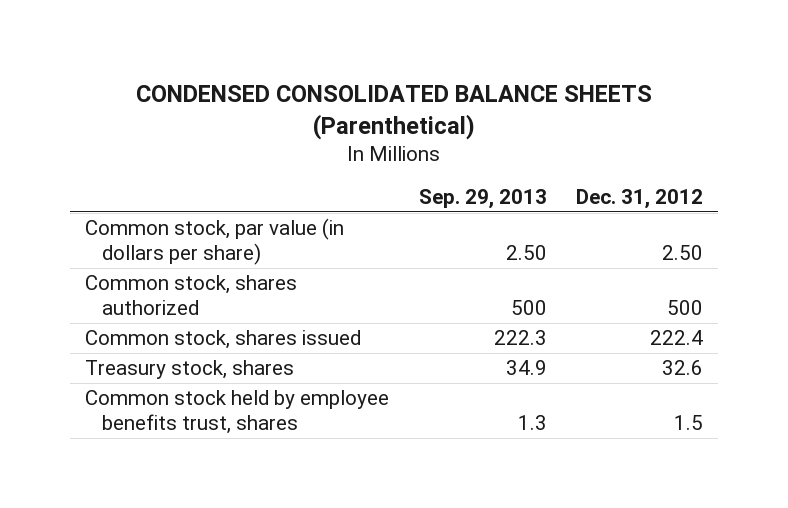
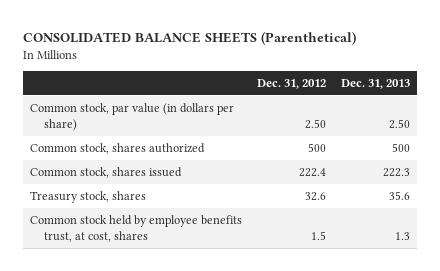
[136,84,653,140] CONDENSED CONSOLIDATED BALANCE SHEETS (Parenthetical) -> [22,30,356,45] CONSOLIDATED BALANCE SHEETS (Parenthetical)
[418,188,547,209] Sep. 29, 2013 -> none
none -> [340,78,410,89] Dec. 31, 2013
[85,390,390,434] Common stock held by employee benefits trust, shares -> [30,214,243,242] Common stock held by employee benefits trust, at cost, shares

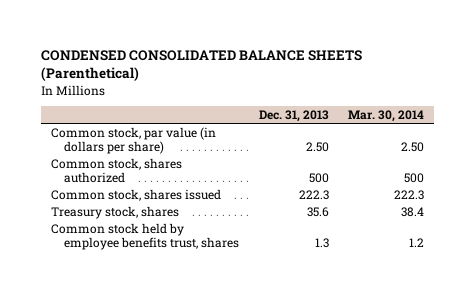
[22,30,356,45] CONSOLIDATED BALANCE SHEETS (Parenthetical) -> [41,49,363,82] CONDENSED CONSOLIDATED BALANCE SHEETS (Parenthetical)
[256,78,326,89] Dec. 31, 2012 -> none
none -> [347,110,424,123] Mar. 30, 2014
[30,214,243,242] Common stock held by employee benefits trust, at cost, shares -> [50,222,240,250] Common stock held by employee benefits trust, shares

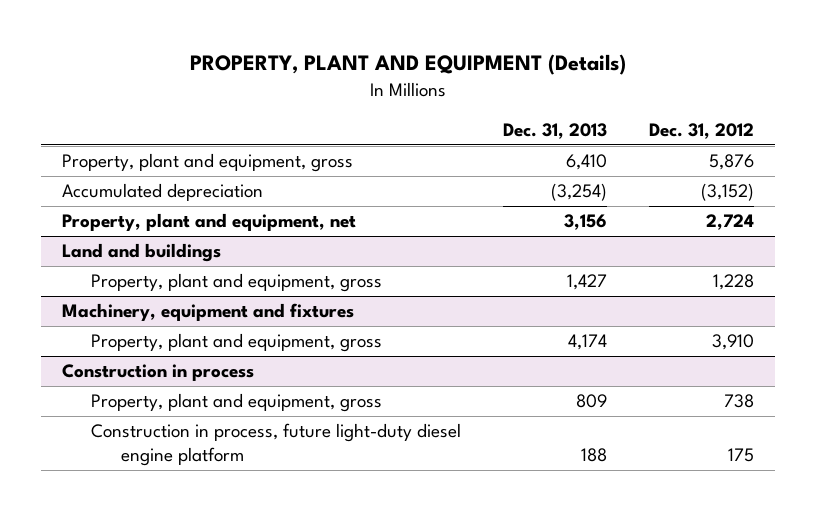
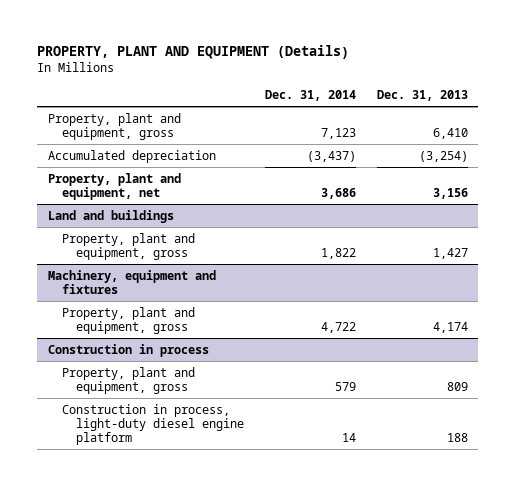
[648,123,754,140] Dec. 31, 2012 -> none
none -> [264,89,356,101] Dec. 31, 2014
[91,423,462,466] Construction in process, future light-duty diesel engine platform -> [61,403,244,446] Construction in process, light-duty diesel engine platform

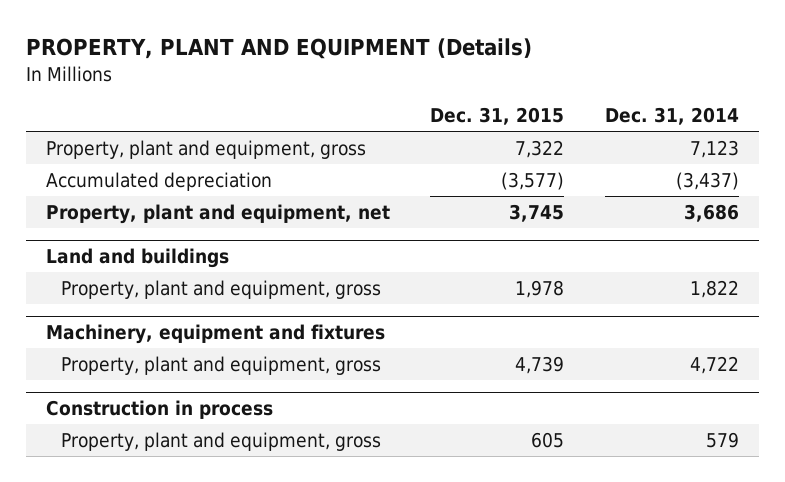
[376,89,468,101] Dec. 31, 2013 -> none
none -> [430,107,565,126] Dec. 31, 2015
[61,403,244,446] Construction in process, light-duty diesel engine platform -> none

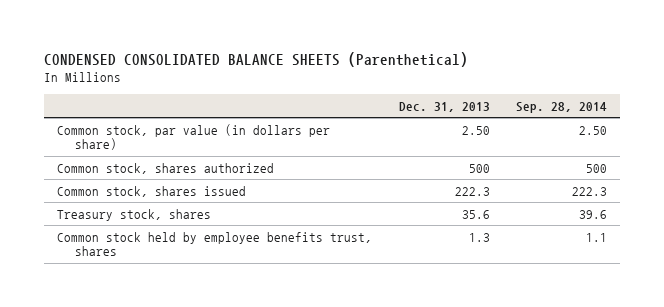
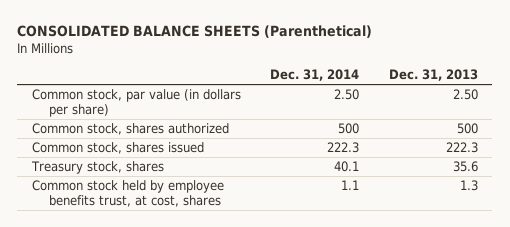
[43,51,468,67] CONDENSED CONSOLIDATED BALANCE SHEETS (Parenthetical) -> [17,25,373,39] CONSOLIDATED BALANCE SHEETS (Parenthetical)
[516,101,608,113] Sep. 28, 2014 -> none
none -> [270,69,360,82] Dec. 31, 2014
[57,231,373,257] Common stock held by employee benefits trust, shares -> [31,179,224,207] Common stock held by employee benefits trust, at cost, shares

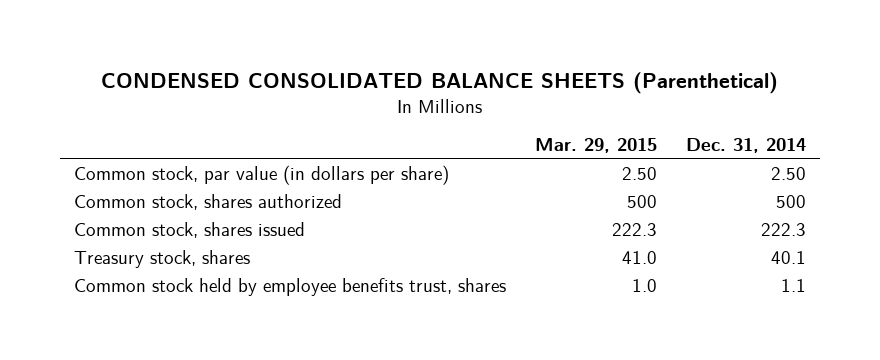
[17,25,373,39] CONSOLIDATED BALANCE SHEETS (Parenthetical) -> [100,72,778,95] CONDENSED CONSOLIDATED BALANCE SHEETS (Parenthetical)
[388,69,478,82] Dec. 31, 2013 -> none
none -> [534,138,657,154] Mar. 29, 2015
[31,179,224,207] Common stock held by employee benefits trust, at cost, shares -> [74,278,507,297] Common stock held by employee benefits trust, shares

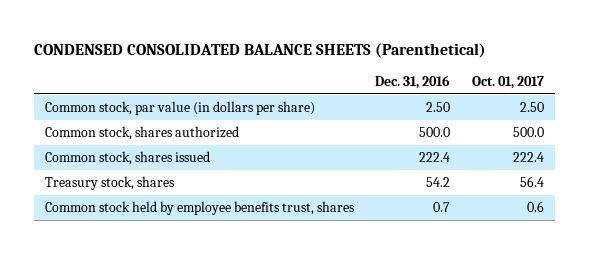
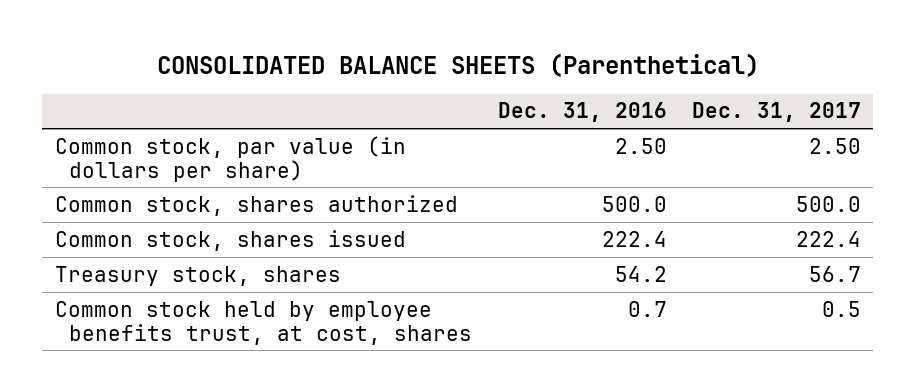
[34,43,487,59] CONDENSED CONSOLIDATED BALANCE SHEETS (Parenthetical) -> [156,52,759,77] CONSOLIDATED BALANCE SHEETS (Parenthetical)
[471,75,544,89] Oct. 01, 2017 -> none
none -> [691,102,861,123] Dec. 31, 2017
[44,201,355,216] Common stock held by employee benefits trust, shares -> [54,300,473,345] Common stock held by employee benefits trust, at cost, shares

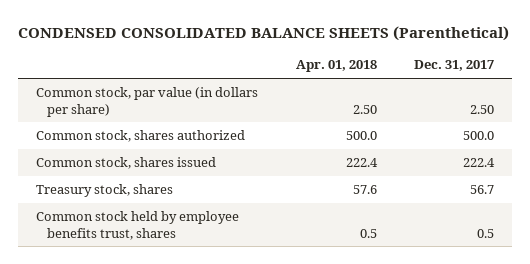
[156,52,759,77] CONSOLIDATED BALANCE SHEETS (Parenthetical) -> [17,26,509,42] CONDENSED CONSOLIDATED BALANCE SHEETS (Parenthetical)
[497,102,667,123] Dec. 31, 2016 -> none
none -> [295,60,377,73] Apr. 01, 2018
[54,300,473,345] Common stock held by employee benefits trust, at cost, shares -> [36,211,240,240] Common stock held by employee benefits trust, shares

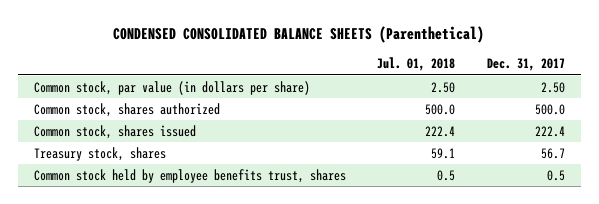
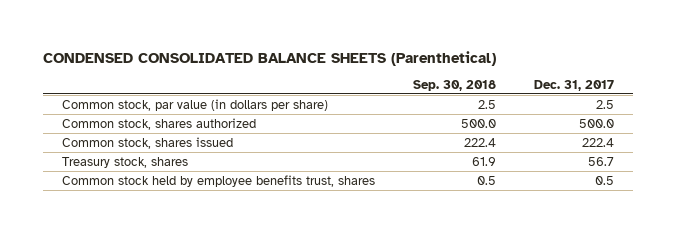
[377,57,456,72] Jul. 01, 2018 -> none
none -> [412,80,496,92] Sep. 30, 2018
[541,81,566,93] 2.50 -> [595,99,614,109] 2.5

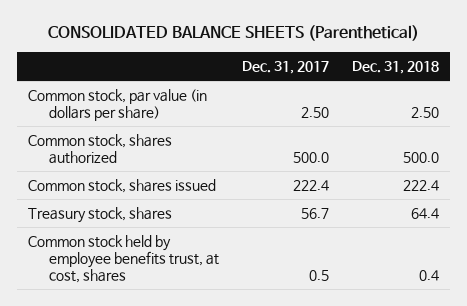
[42,50,496,66] CONDENSED CONSOLIDATED BALANCE SHEETS (Parenthetical) -> [48,25,420,42] CONSOLIDATED BALANCE SHEETS (Parenthetical)
[412,80,496,92] Sep. 30, 2018 -> none
none -> [351,61,439,75] Dec. 31, 2018
[595,99,614,109] 2.5 -> [300,107,329,119] 2.50
[61,174,375,187] Common stock held by employee benefits trust, shares -> [28,235,219,284] Common stock held by employee benefits trust, at cost, shares

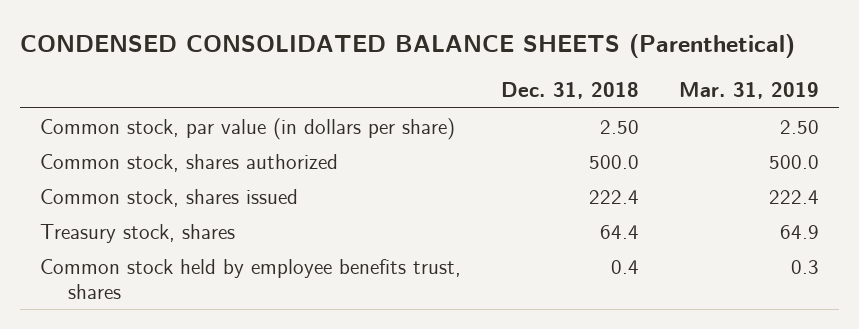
[48,25,420,42] CONSOLIDATED BALANCE SHEETS (Parenthetical) -> [20,33,796,58] CONDENSED CONSOLIDATED BALANCE SHEETS (Parenthetical)
[241,61,329,75] Dec. 31, 2017 -> none
none -> [679,82,820,100] Mar. 31, 2019
[28,235,219,284] Common stock held by employee benefits trust, at cost, shares -> [40,258,462,299] Common stock held by employee benefits trust, shares

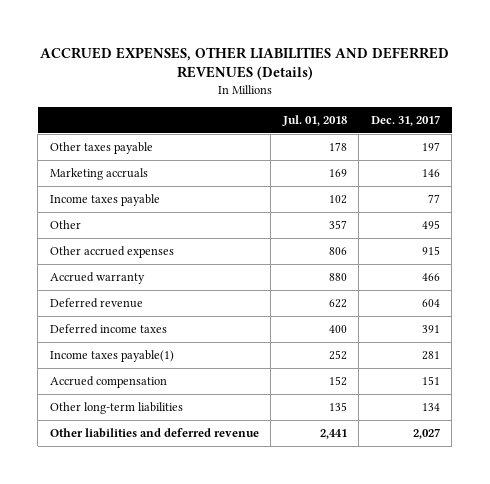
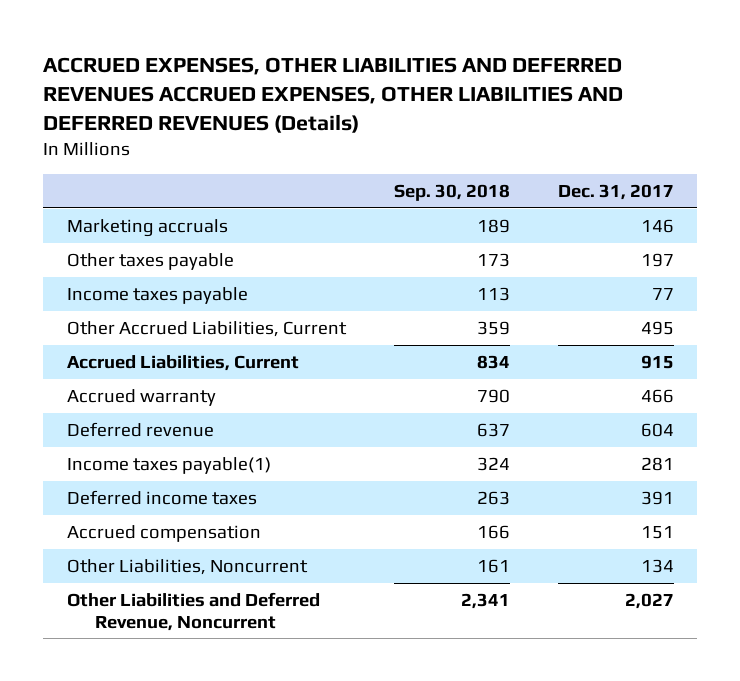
[39,46,449,81] ACCRUED EXPENSES, OTHER LIABILITIES AND DEFERRED REVENUES (Details) -> [42,56,623,134] ACCRUED EXPENSES, OTHER LIABILITIES AND DEFERRED REVENUES ACCRUED EXPENSES, OTHER LIABILITIES AND DEFERRED REVENUES (Details)
[281,115,347,127] Jul. 01, 2018 -> none
none -> [393,183,510,201] Sep. 30, 2018
[49,141,153,154] Other taxes payable -> [66,252,234,270] Other taxes payable
[49,219,81,229] Other -> none
[49,245,174,258] Other accrued expenses -> [66,320,347,337] Other Accrued Liabilities, Current
[421,245,440,255] 915 -> [640,320,674,335] 495
none -> [66,354,299,371] Accrued Liabilities, Current
[49,323,167,334] Deferred income taxes -> [66,489,257,505] Deferred income taxes
[49,401,183,414] Other long-term liabilities -> [66,558,308,575] Other Liabilities, Noncurrent
[49,427,259,438] Other liabilities and deferred revenue -> [66,591,320,631] Other Liabilities and Deferred Revenue, Noncurrent

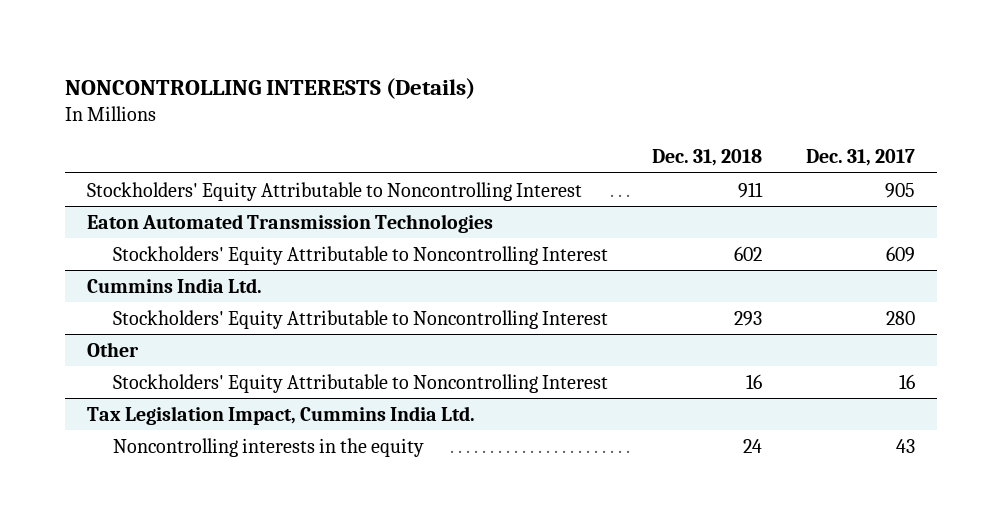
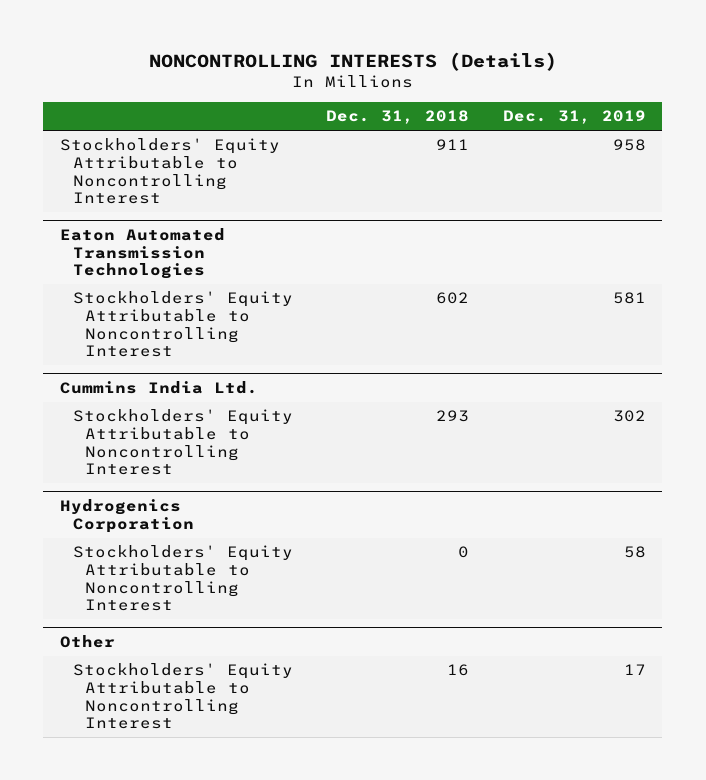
[805,148,915,166] Dec. 31, 2017 -> none
none -> [502,110,646,125] Dec. 31, 2019
none -> [59,499,194,533] Hydrogenics Corporation
none -> [72,545,293,612] Stockholders' Equity Attributable to Noncontrolling Interest
[86,405,475,425] Tax Legislation Impact, Cummins India Ltd. -> none
[112,437,424,457] Noncontrolling interests in the equity -> none

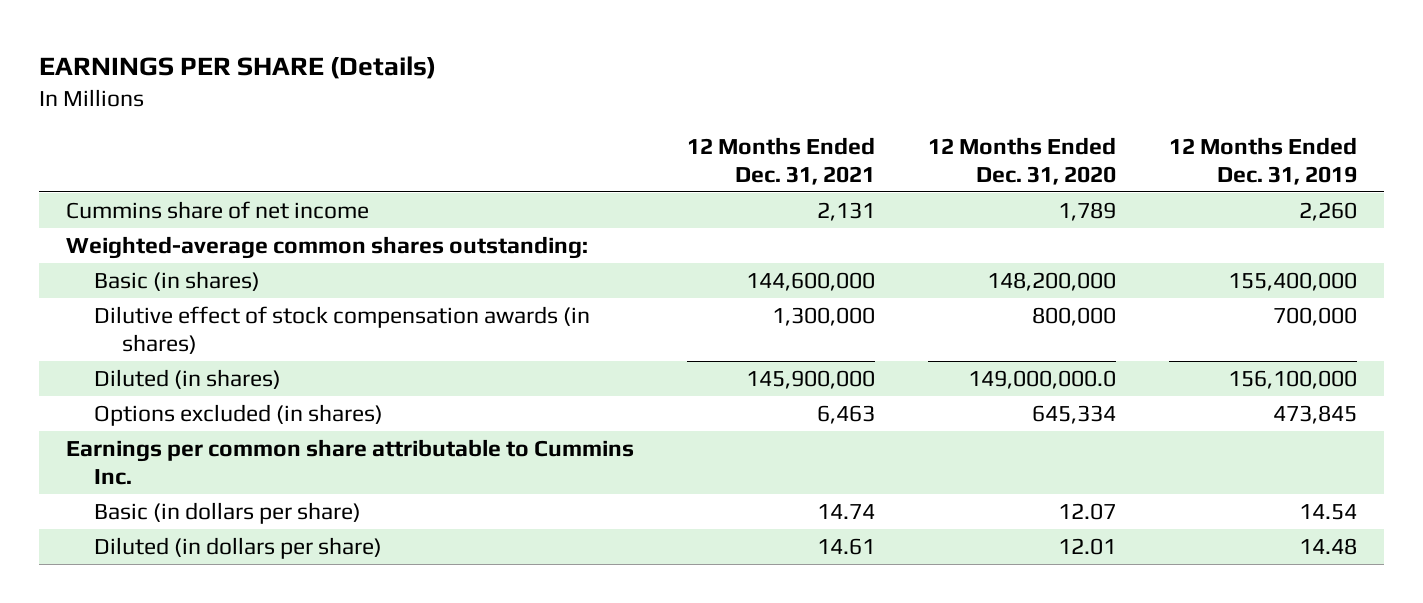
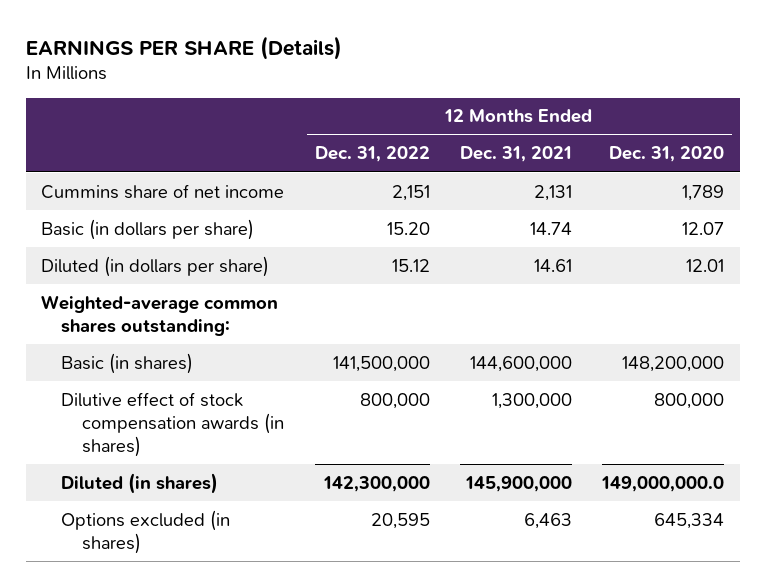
[1169,136,1358,185] 12 Months Ended Dec. 31, 2019 -> none
none -> [314,146,430,163] Dec. 31, 2022
[93,502,361,525] Basic (in dollars per share) -> [41,218,255,240] Basic (in dollars per share)
[93,537,382,560] Diluted (in dollars per share) -> [41,255,270,277] Diluted (in dollars per share)
[65,439,634,486] Earnings per common share attributable to Cummins Inc. -> none

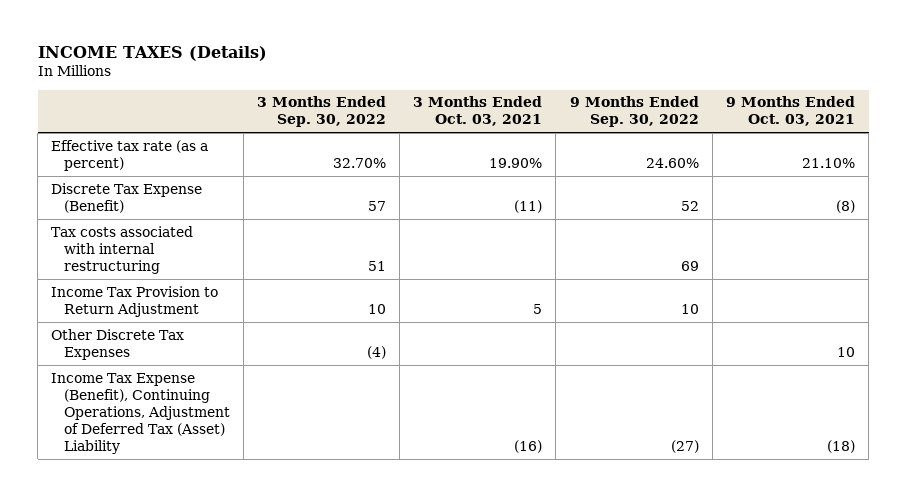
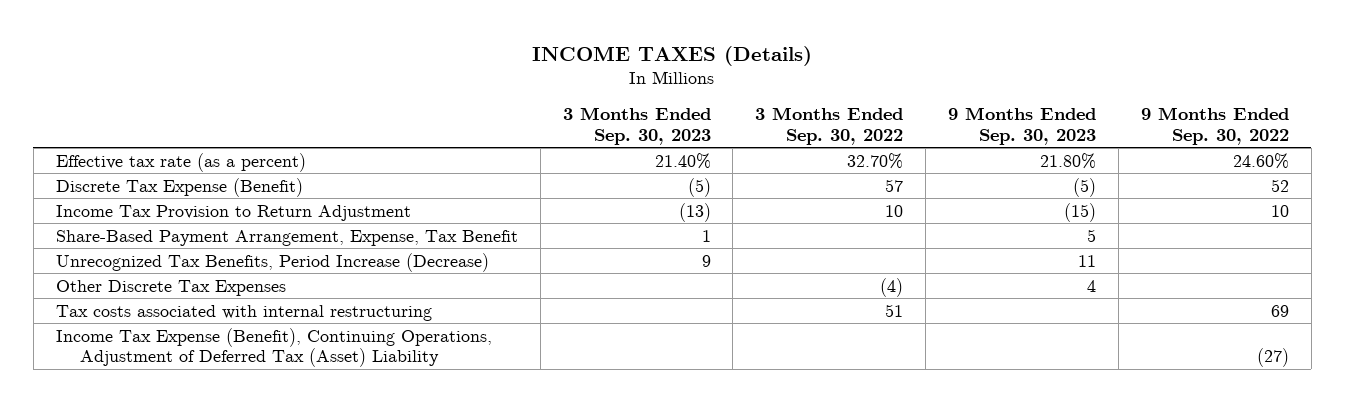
[413,96,543,127] 3 Months Ended Oct. 03, 2021 -> none
[725,96,855,127] 9 Months Ended Oct. 03, 2021 -> none
none -> [562,107,711,145] 3 Months Ended Sep. 30, 2023
none -> [948,107,1097,145] 9 Months Ended Sep. 30, 2023
none -> [55,229,518,246] Share-Based Payment Arrangement, Expense, Tax Benefit
none -> [55,252,489,272] Unrecognized Tax Benefits, Period Increase (Decrease)
[51,225,194,275] Tax costs associated with internal restructuring -> [55,304,432,321] Tax costs associated with internal restructuring

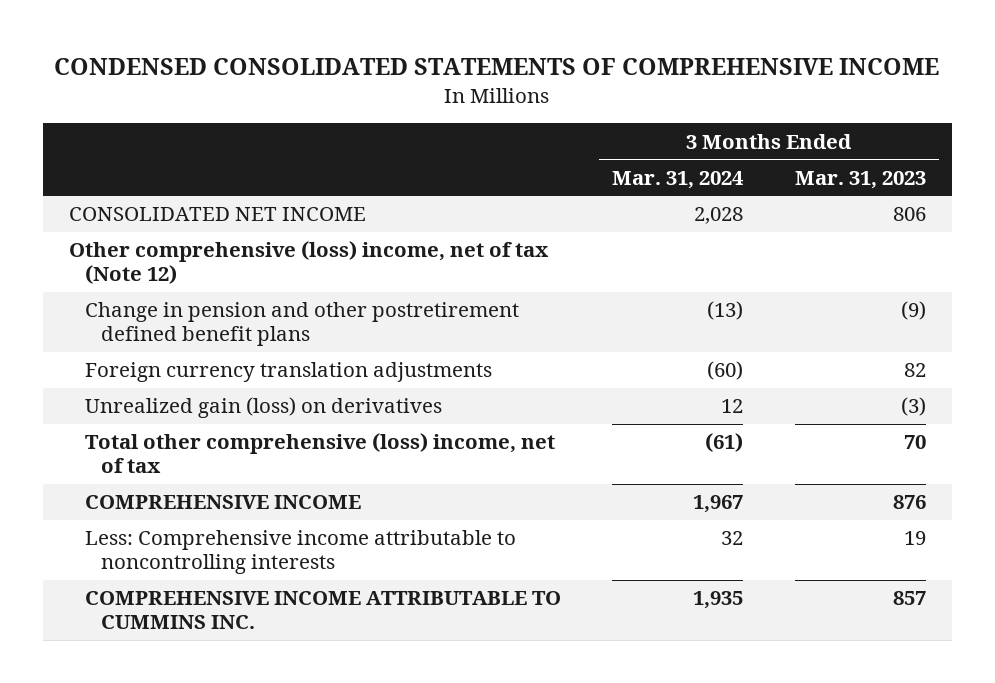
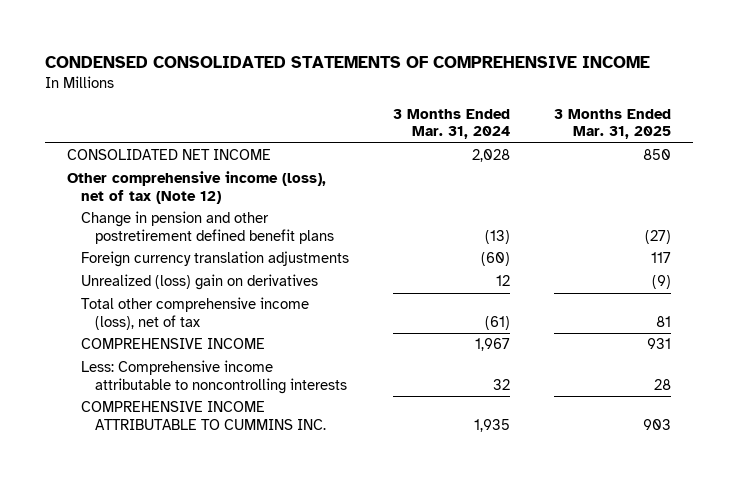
[794,170,926,189] Mar. 31, 2023 -> none
none -> [553,108,671,140] 3 Months Ended Mar. 31, 2025
[68,241,549,285] Other comprehensive (loss) income, net of tax (Note 12) -> [66,171,326,204] Other comprehensive income (loss), net of tax (Note 12)
[84,397,442,419] Unrealized gain (loss) on derivatives -> [80,274,318,291] Unrealized (loss) gain on derivatives
[84,433,555,474] Total other comprehensive (loss) income, net of tax -> [80,297,309,330] Total other comprehensive income (loss), net of tax

